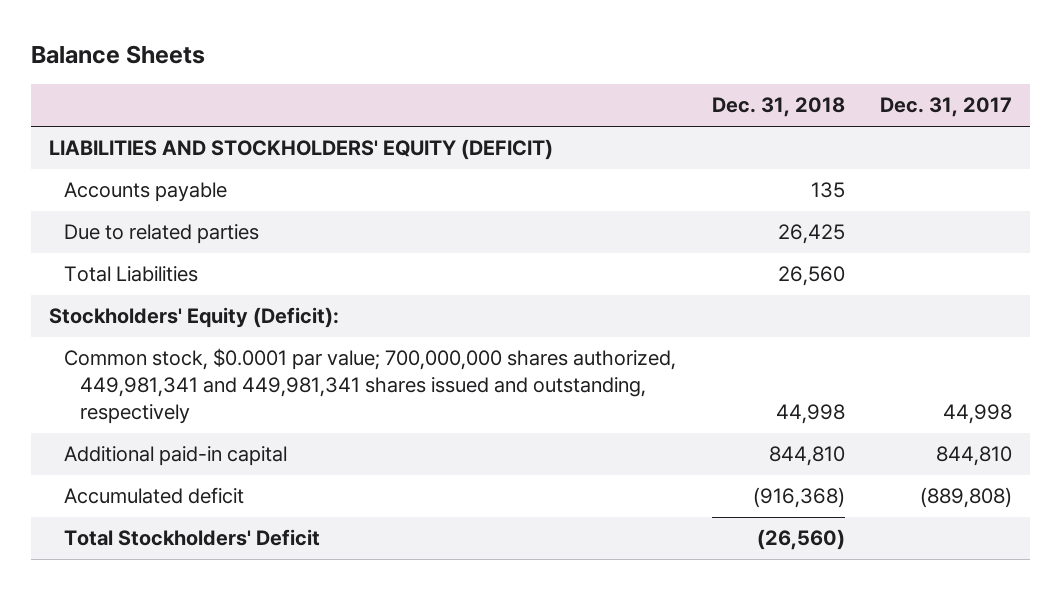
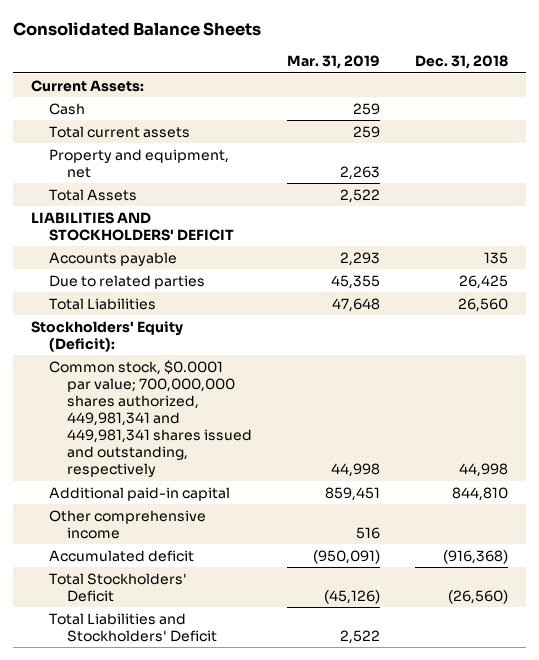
[30,45,205,65] Balance Sheets -> [13,22,262,37] Consolidated Balance Sheets
[879,97,1012,118] Dec. 31, 2017 -> none
none -> [286,55,380,70] Mar. 31, 2019
none -> [31,79,145,92] Current Assets:
none -> [48,102,85,115] Cash
none -> [48,125,190,138] Total current assets
none -> [48,148,229,178] Property and equipment, net
none -> [48,188,137,201] Total Assets
[48,139,553,161] LIABILITIES AND STOCKHOLDERS' EQUITY (DEFICIT) -> [31,211,234,241] LIABILITIES AND STOCKHOLDERS' DEFICIT
none -> [48,509,206,539] Other comprehensive income
none -> [48,612,217,642] Total Liabilities and Stockholders' Deficit

